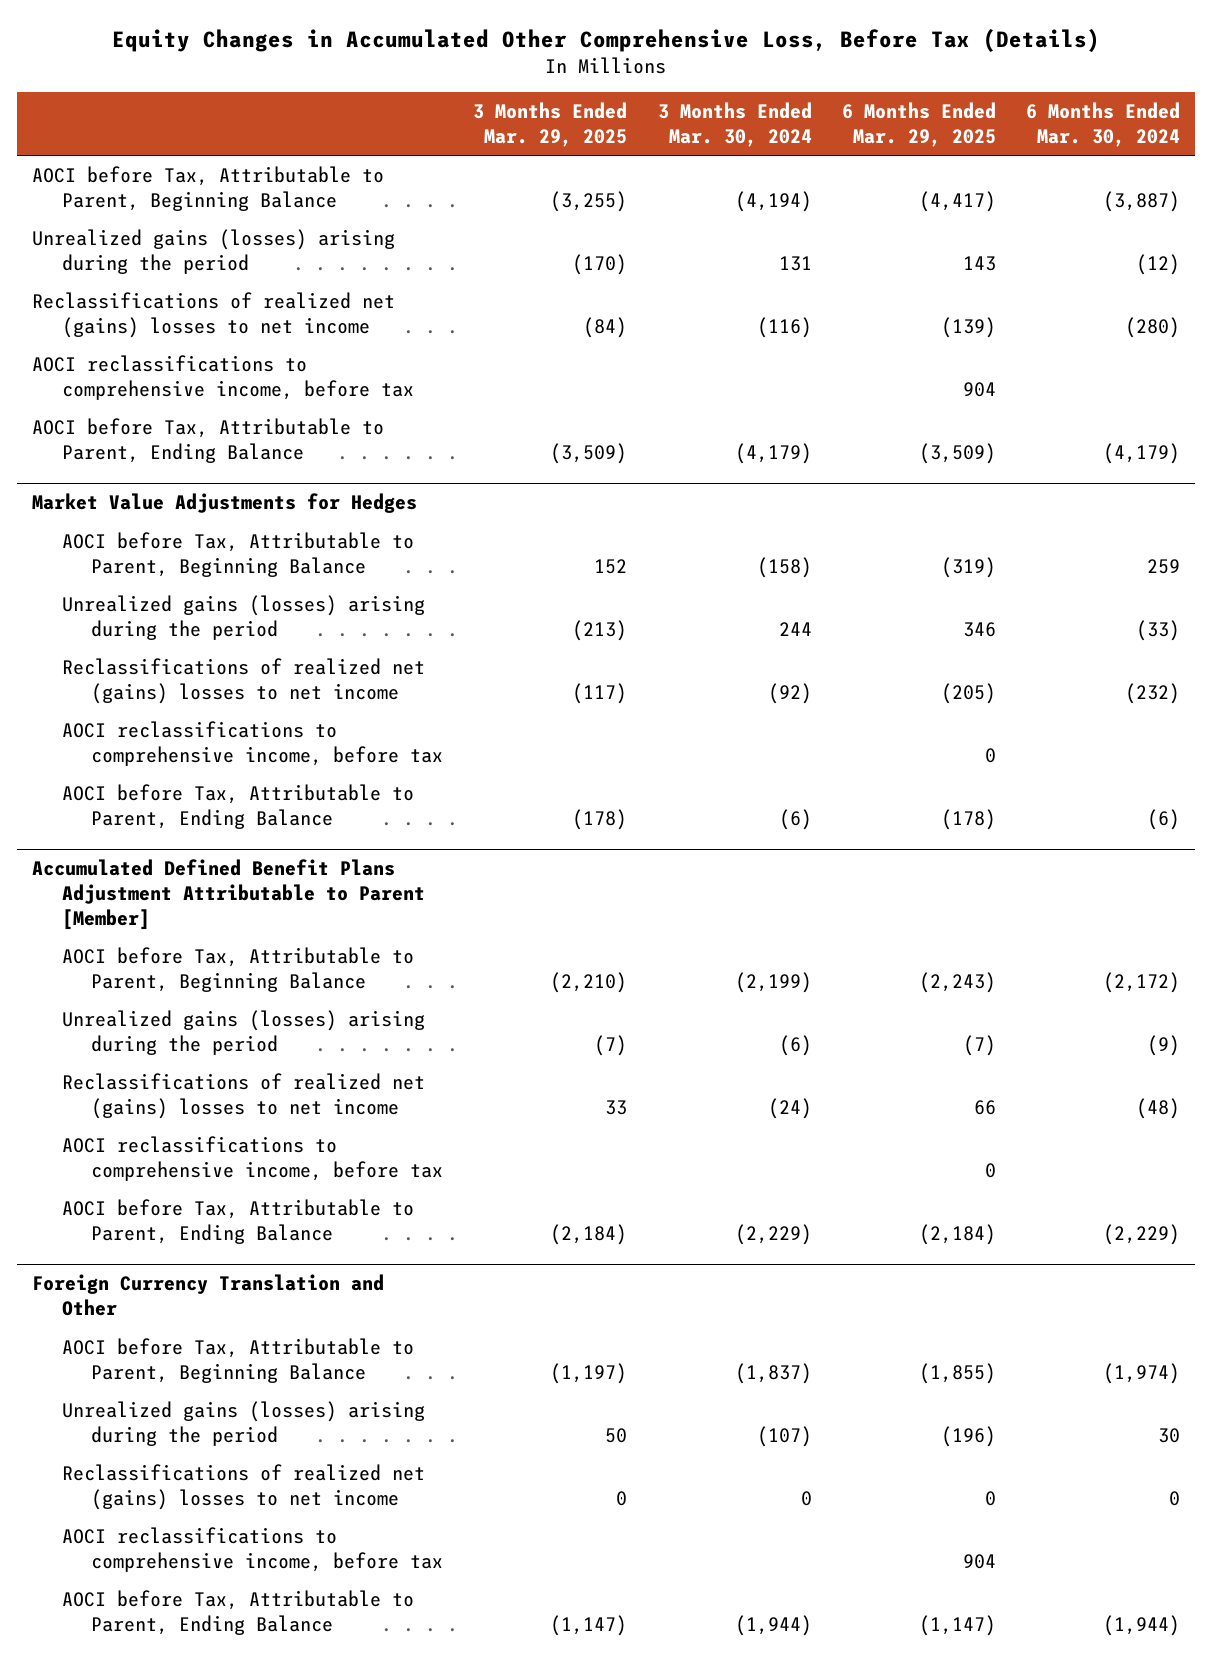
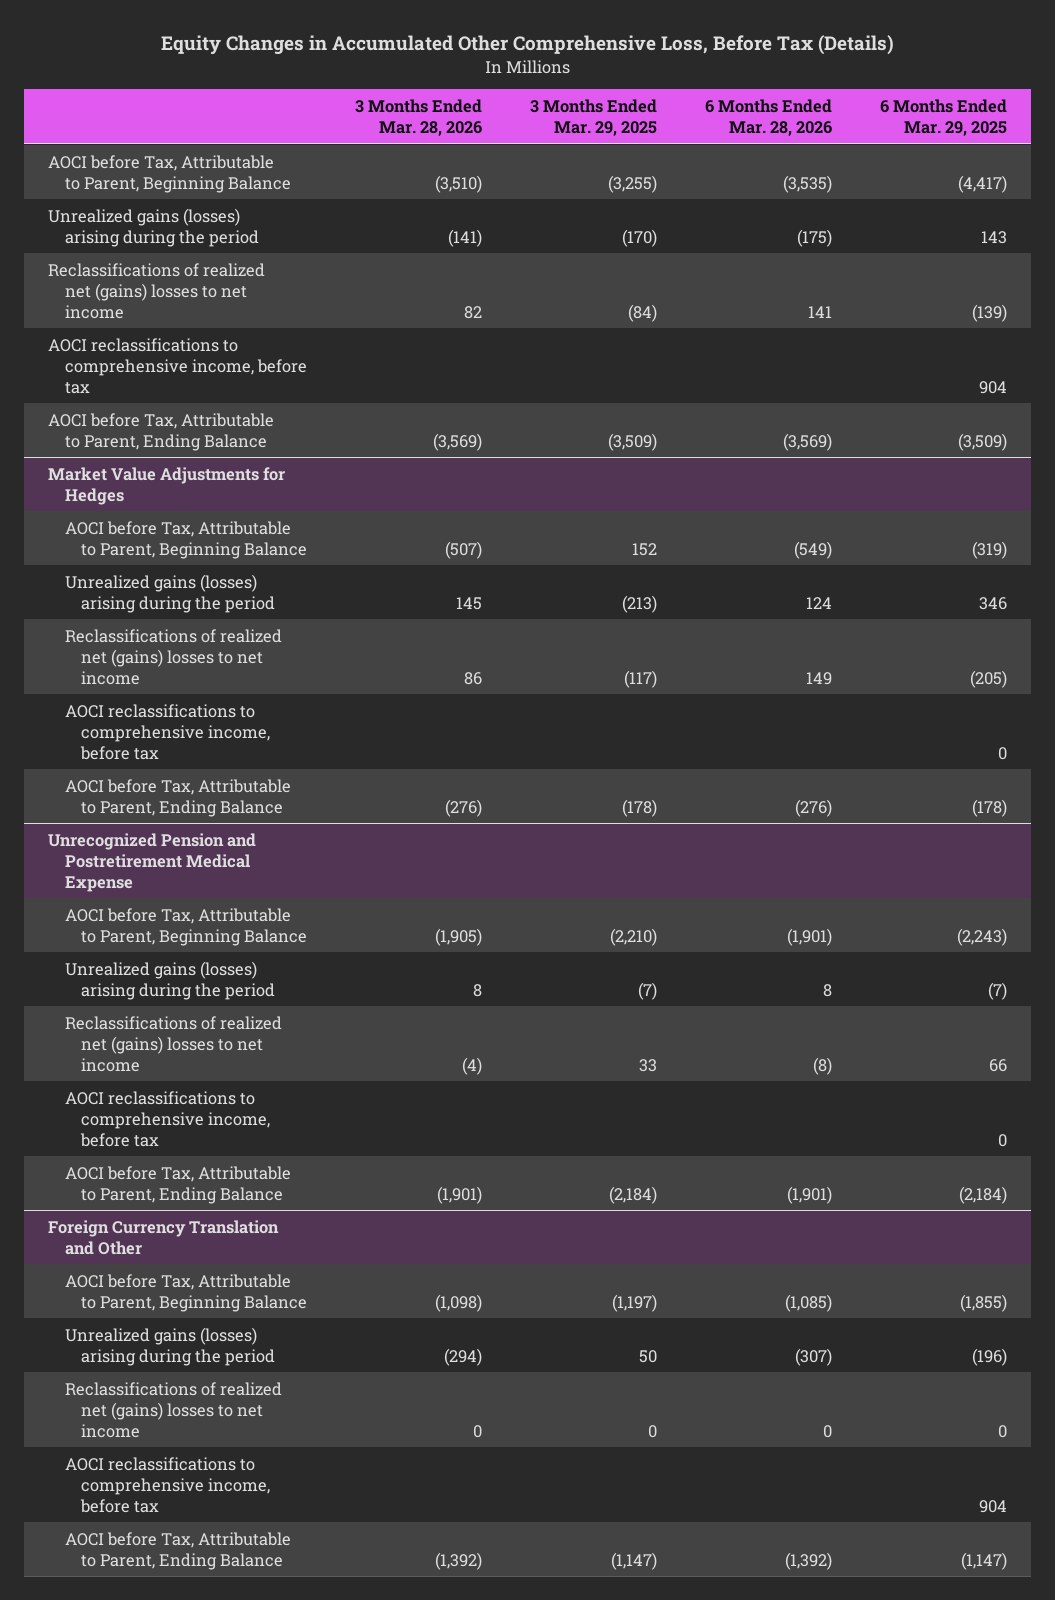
[657,102,812,147] 3 Months Ended Mar. 30, 2024 -> none
[1025,102,1180,147] 6 Months Ended Mar. 30, 2024 -> none
none -> [355,98,483,136] 3 Months Ended Mar. 28, 2026
none -> [705,98,833,136] 6 Months Ended Mar. 28, 2026
[31,859,425,931] Accumulated Defined Benefit Plans Adjustment Attributable to Parent [Member] -> [48,832,257,892] Unrecognized Pension and Postretirement Medical Expense

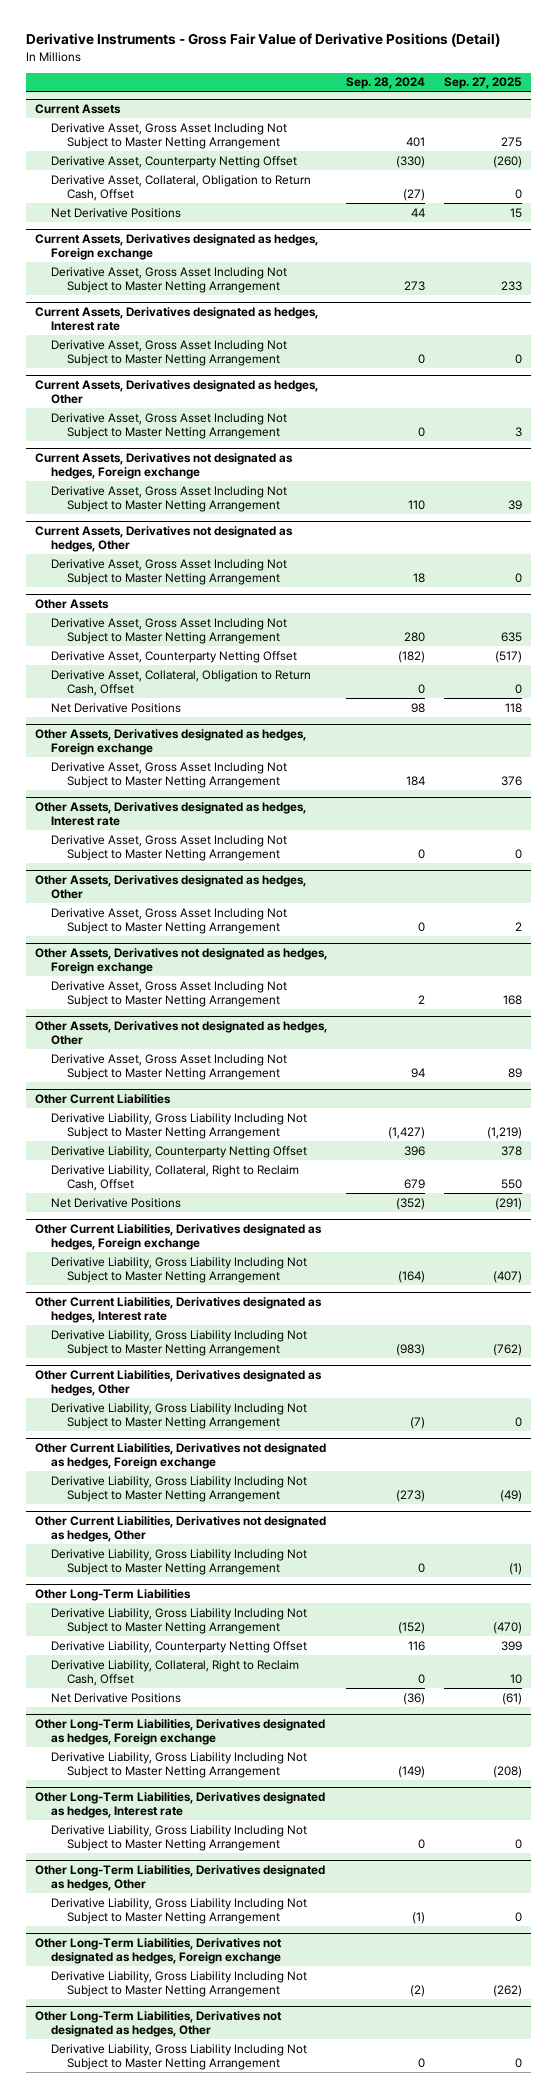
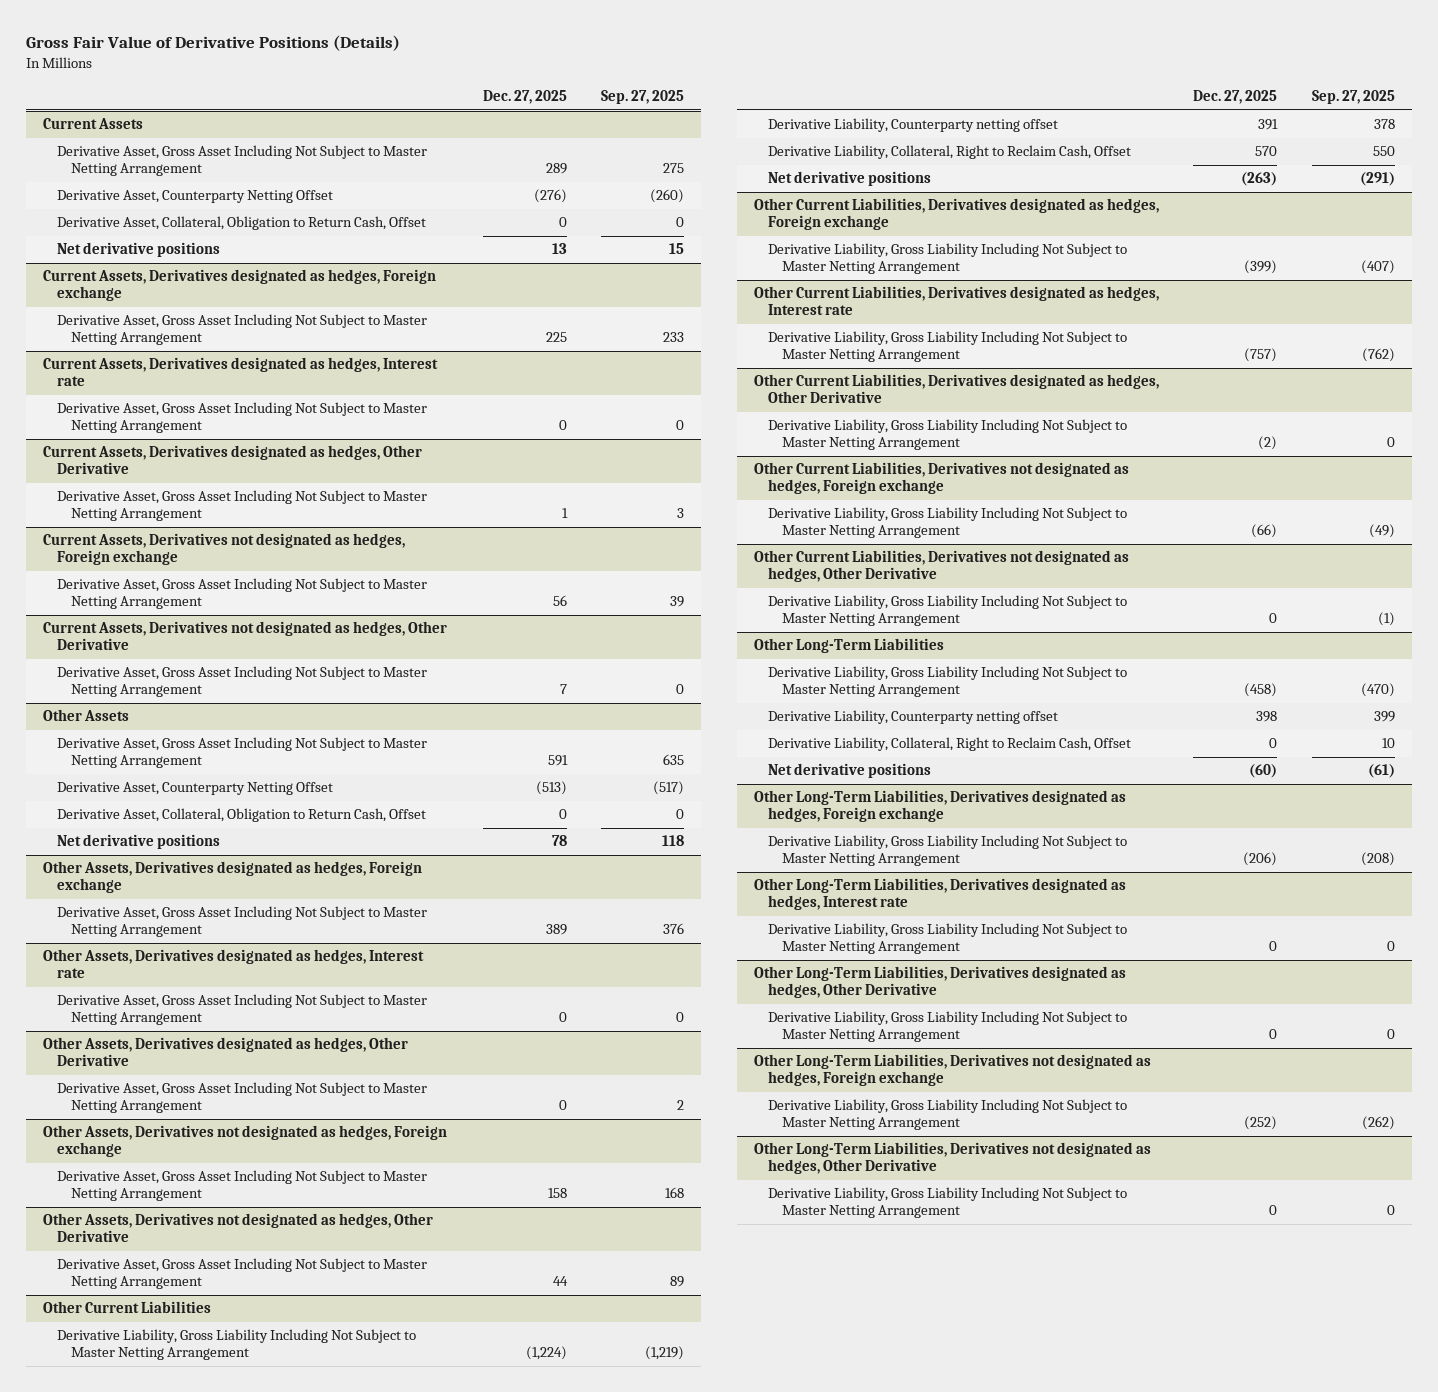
[25,33,500,48] Derivative Instruments - Gross Fair Value of Derivative Positions (Detail) -> [26,35,401,52] Gross Fair Value of Derivative Positions (Details)
[345,77,425,90] Sep. 28, 2024 -> none
none -> [482,89,567,104] Dec. 27, 2025
[50,207,181,218] Net Derivative Positions -> [56,242,220,258] Net derivative positions
[35,379,319,404] Current Assets, Derivatives designated as hedges, Other -> [43,445,423,475] Current Assets, Derivatives designated as hedges, Other Derivative
[35,525,294,552] Current Assets, Derivatives not designated as hedges, Other -> [43,621,448,651] Current Assets, Derivatives not designated as hedges, Other Derivative
[50,702,181,713] Net Derivative Positions -> [56,834,220,850] Net derivative positions
[35,874,307,899] Other Assets, Derivatives designated as hedges, Other -> [43,1037,409,1067] Other Assets, Derivatives designated as hedges, Other Derivative
[35,1020,328,1045] Other Assets, Derivatives not designated as hedges, Other -> [43,1213,434,1243] Other Assets, Derivatives not designated as hedges, Other Derivative
[50,1145,307,1158] Derivative Liability, Counterparty Netting Offset -> [767,118,1058,133] Derivative Liability, Counterparty netting offset
[50,1197,181,1208] Net Derivative Positions -> [767,171,931,187] Net derivative positions
[35,1369,323,1396] Other Current Liabilities, Derivatives designated as hedges, Other -> [754,374,1160,404] Other Current Liabilities, Derivatives designated as hedges, Other Derivative
[35,1515,327,1542] Other Current Liabilities, Derivatives not designated as hedges, Other -> [754,550,1130,583] Other Current Liabilities, Derivatives not designated as hedges, Other Derivative
[50,1640,307,1653] Derivative Liability, Counterparty Netting Offset -> [767,710,1058,725] Derivative Liability, Counterparty netting offset
[50,1692,181,1703] Net Derivative Positions -> [767,763,931,779] Net derivative positions
[35,1864,326,1891] Other Long-Term Liabilities, Derivatives designated as hedges, Other -> [754,966,1127,999] Other Long-Term Liabilities, Derivatives designated as hedges, Other Derivative
[35,2010,283,2037] Other Long-Term Liabilities, Derivatives not designated as hedges, Other -> [754,1142,1152,1175] Other Long-Term Liabilities, Derivatives not designated as hedges, Other Derivative

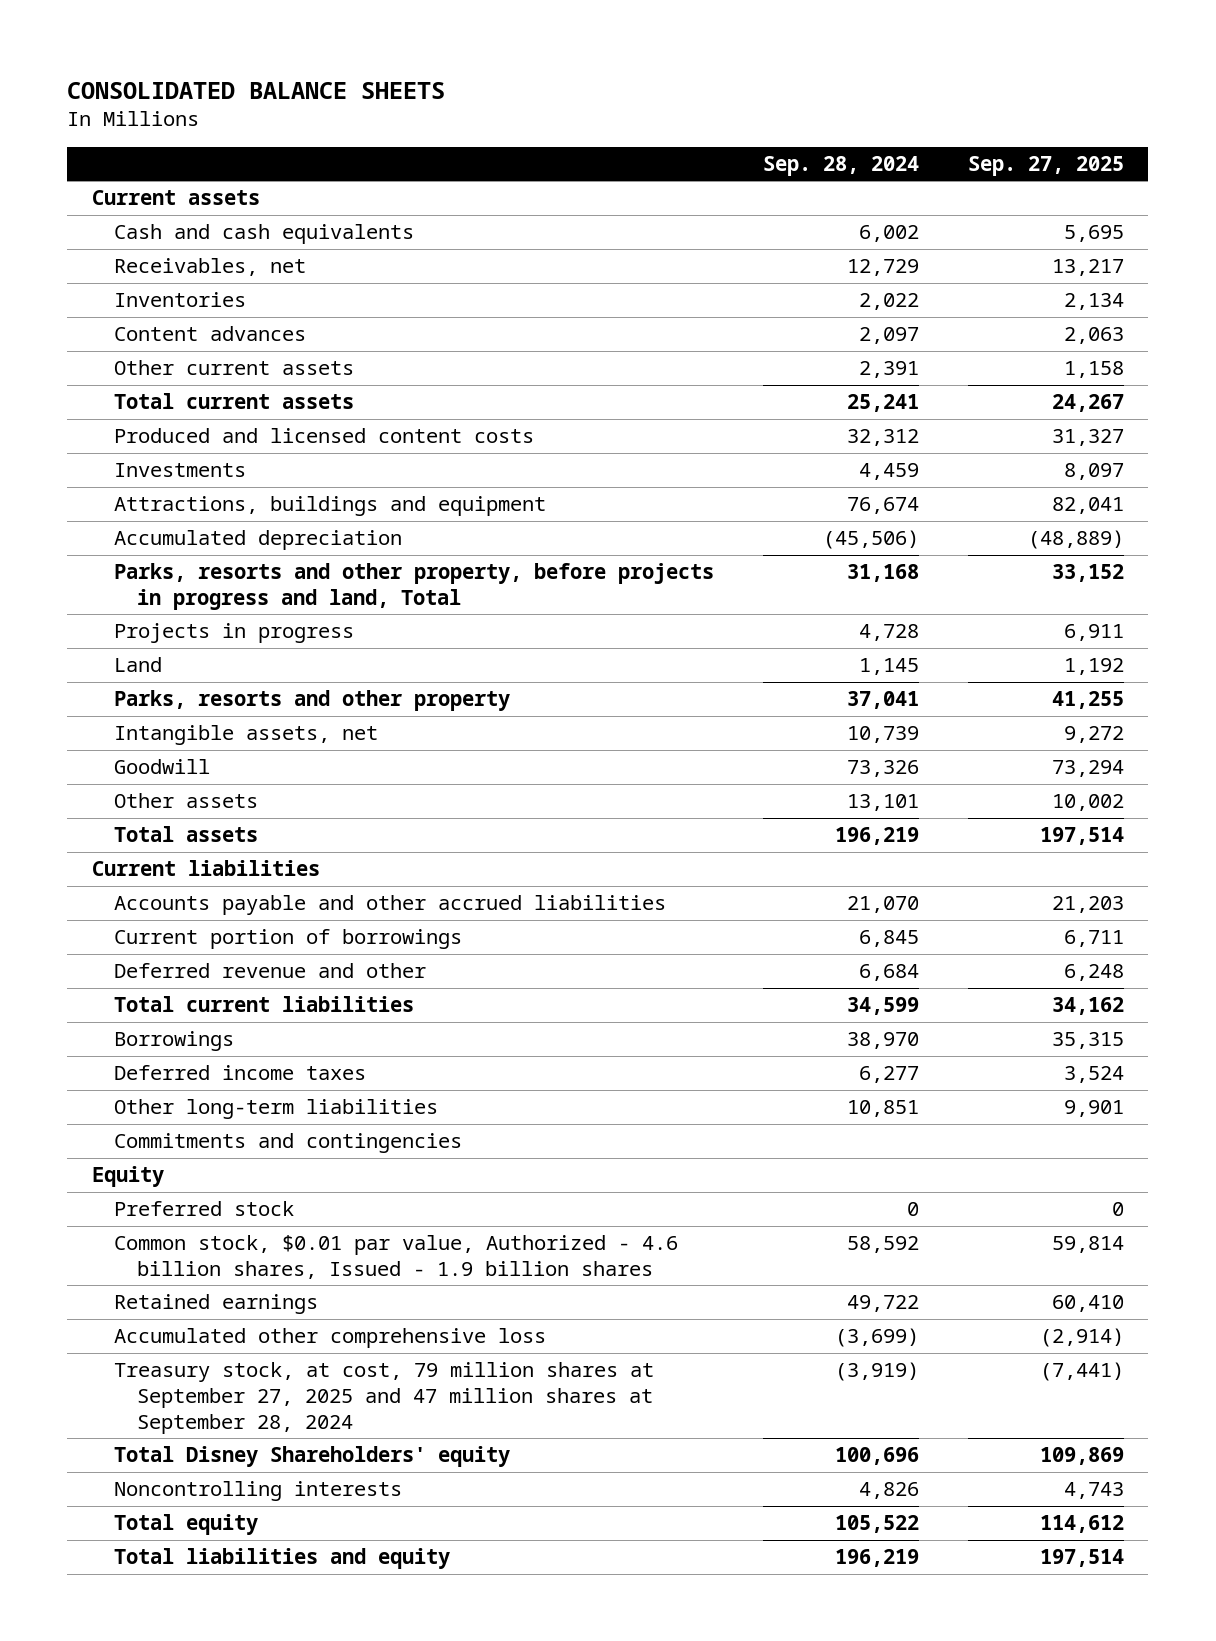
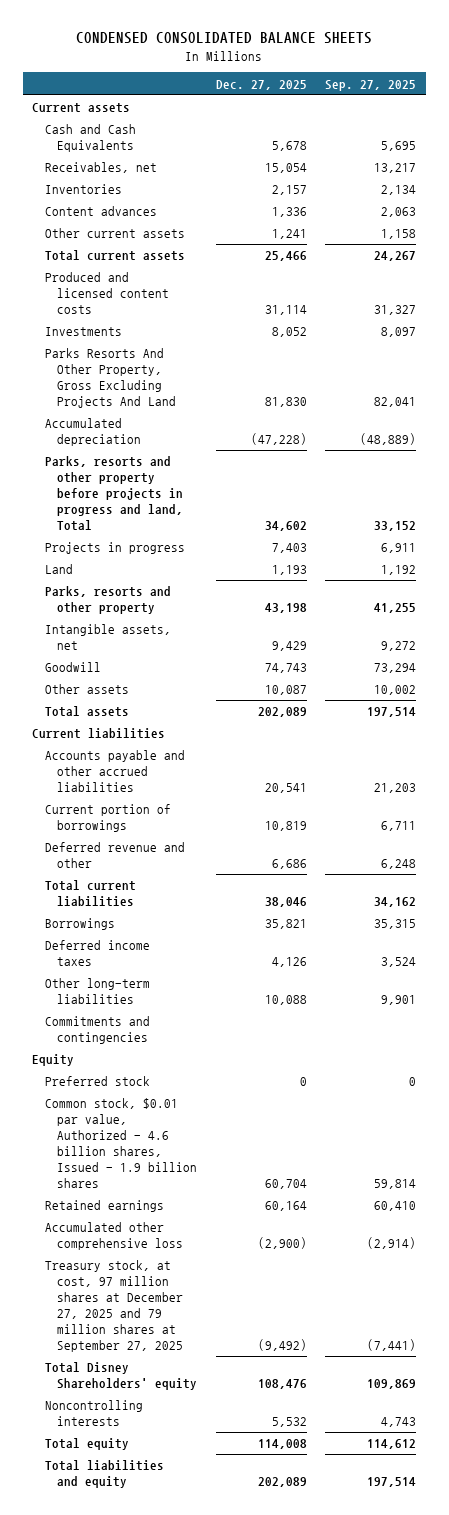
[67,81,446,99] CONSOLIDATED BALANCE SHEETS -> [76,32,373,45] CONDENSED CONSOLIDATED BALANCE SHEETS
[763,155,920,176] Sep. 28, 2024 -> none
none -> [215,79,307,90] Dec. 27, 2025
[114,224,415,245] Cash and cash equivalents -> [44,124,136,153] Cash and Cash Equivalents
[114,496,547,517] Attractions, buildings and equipment -> [44,348,177,408] Parks Resorts And Other Property, Gross Excluding Projects And Land
[114,563,715,610] Parks, resorts and other property, before projects in progress and land, Total -> [44,456,184,531] Parks, resorts and other property before projects in progress and land, Total
[114,1362,655,1434] Treasury stock, at cost, 79 million shares at September 27, 2025 and 47 million shares at September 28, 2024 -> [44,1260,184,1352] Treasury stock, at cost, 97 million shares at December 27, 2025 and 79 million shares at September 27, 2025

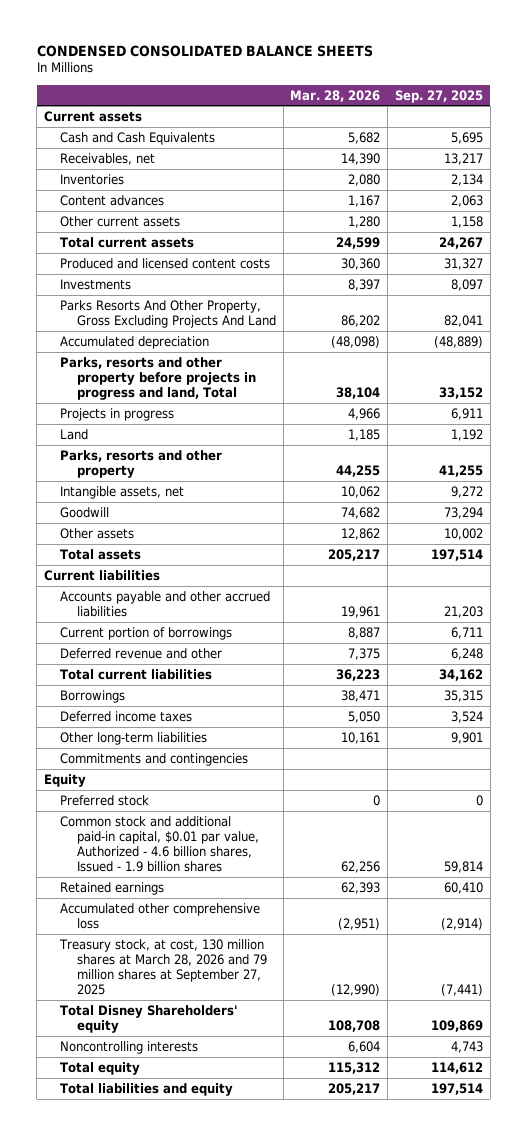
[215,79,307,90] Dec. 27, 2025 -> none
none -> [290,89,381,102] Mar. 28, 2026
[44,1098,198,1188] Common stock, $0.01 par value, Authorized - 4.6 billion shares, Issued - 1.9 billion shares -> [60,815,259,872] Common stock and additional paid-in capital, $0.01 par value, Authorized - 4.6 billion shares, Issued - 1.9 billion shares
[44,1260,184,1352] Treasury stock, at cost, 97 million shares at December 27, 2025 and 79 million shares at September 27, 2025 -> [59,938,267,995] Treasury stock, at cost, 130 million shares at March 28, 2026 and 79 million shares at September 27, 2025

